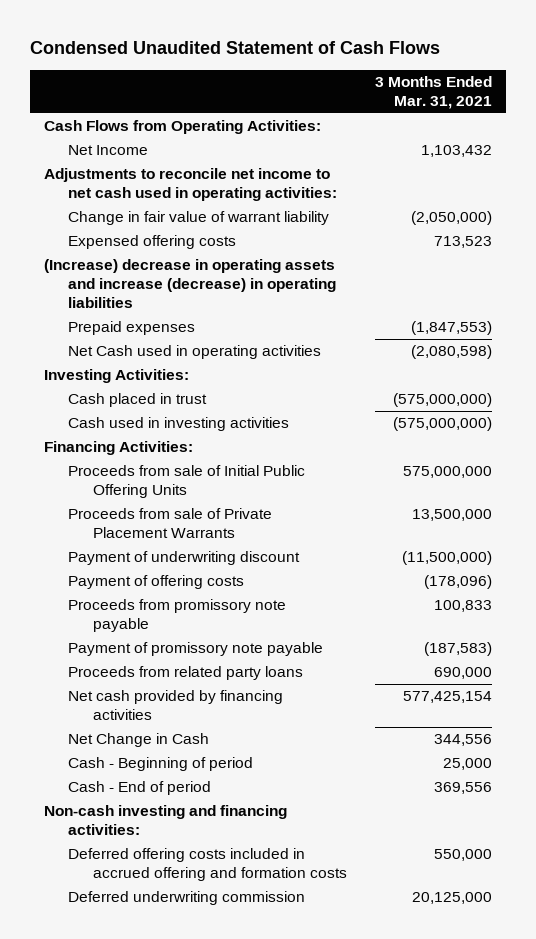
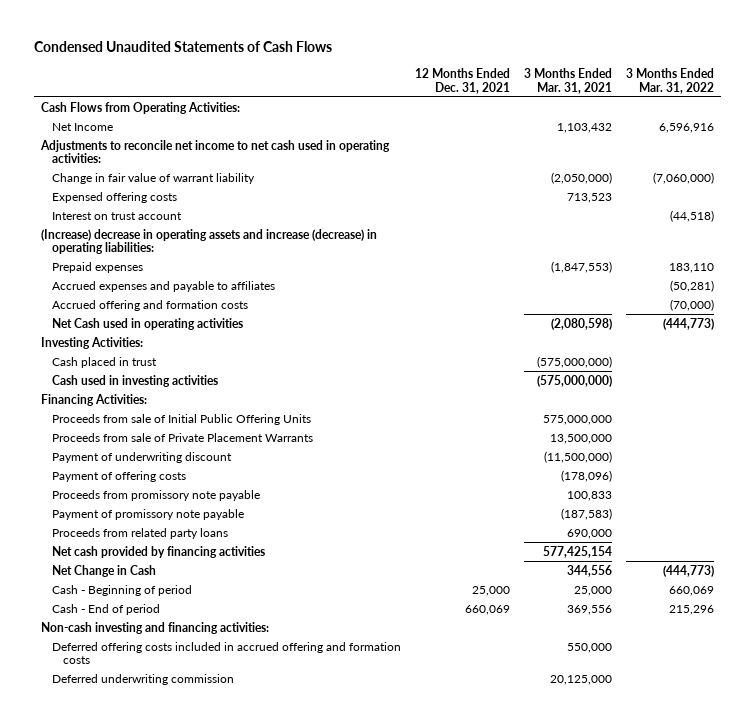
[30,41,441,55] Condensed Unaudited Statement of Cash Flows -> [33,41,332,53] Condensed Unaudited Statements of Cash Flows
none -> [415,67,511,94] 12 Months Ended Dec. 31, 2021
none -> [626,67,715,94] 3 Months Ended Mar. 31, 2022
none -> [51,211,182,220] Interest on trust account
[44,259,337,309] (Increase) decrease in operating assets and increase (decrease) in operating liabilities -> [40,228,377,255] (Increase) decrease in operating assets and increase (decrease) in operating liabilities:
none -> [51,280,275,292] Accrued expenses and payable to affiliates
none -> [51,299,248,311] Accrued offering and formation costs

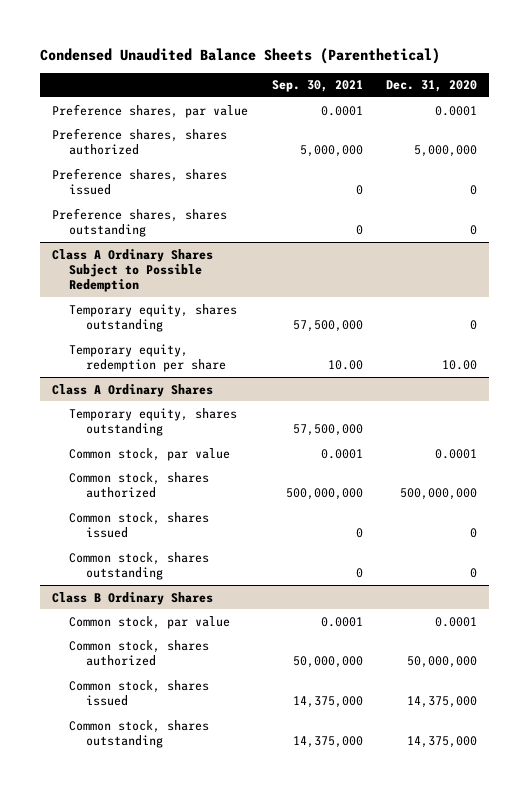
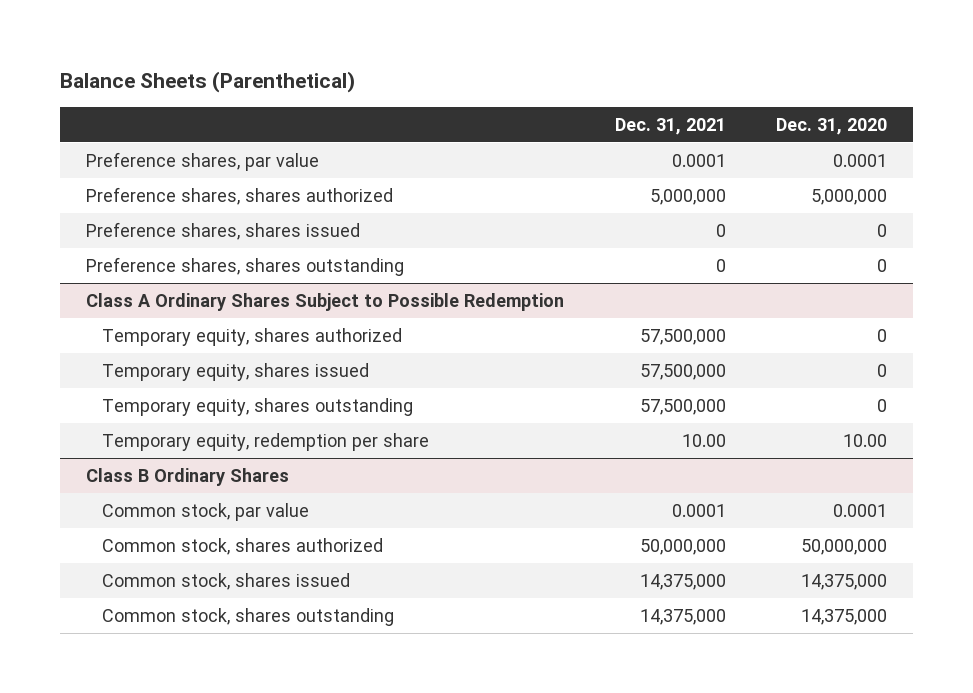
[40,47,441,64] Condensed Unaudited Balance Sheets (Parenthetical) -> [60,71,356,94] Balance Sheets (Parenthetical)
[271,80,363,93] Sep. 30, 2021 -> none
none -> [614,117,726,135] Dec. 31, 2021
none -> [101,328,402,347] Temporary equity, shares authorized
none -> [101,363,369,382] Temporary equity, shares issued
[51,383,213,397] Class A Ordinary Shares -> none
[69,407,238,436] Temporary equity, shares outstanding -> none
[69,447,231,461] Common stock, par value -> none
[69,471,210,498] Common stock, shares authorized -> none
[69,511,210,538] Common stock, shares issued -> none
[69,551,210,580] Common stock, shares outstanding -> none

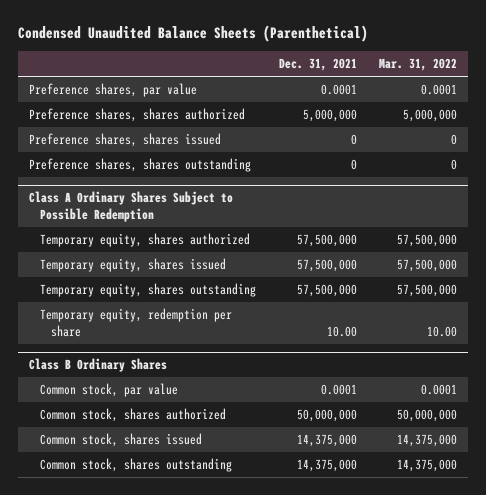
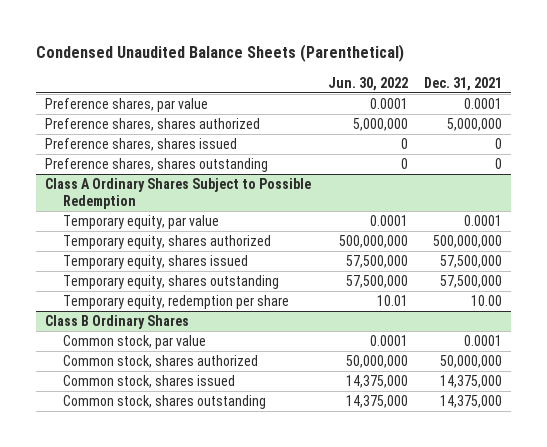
[379,58,458,72] Mar. 31, 2022 -> none
none -> [327,76,408,91] Jun. 30, 2022
none -> [63,215,220,230] Temporary equity, par value
[296,234,357,248] 57,500,000 -> [433,235,503,249] 500,000,000

